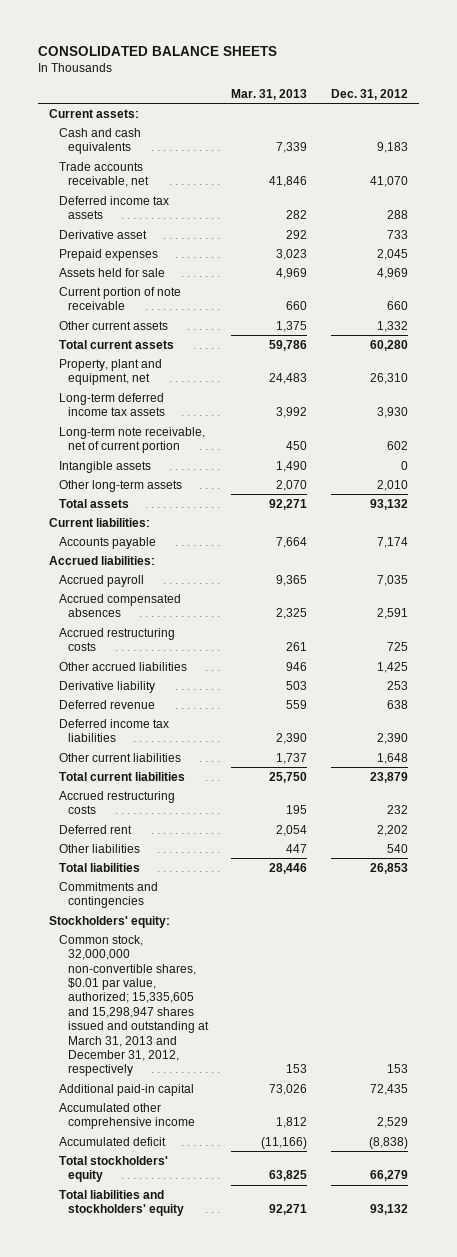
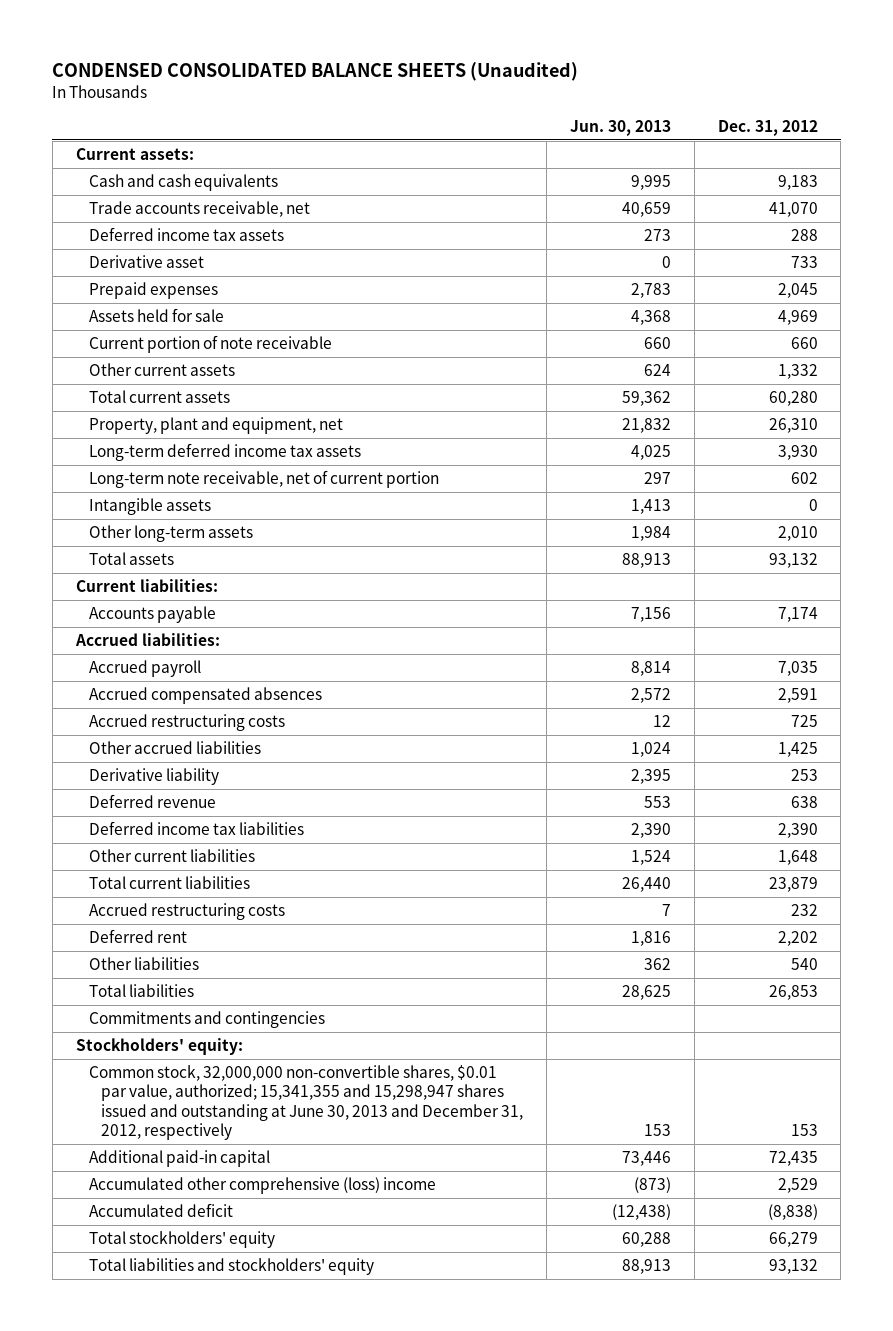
[37,45,277,56] CONSOLIDATED BALANCE SHEETS -> [52,61,579,81] CONDENSED CONSOLIDATED BALANCE SHEETS (Unaudited)
[231,88,308,100] Mar. 31, 2013 -> none
none -> [569,120,671,137] Jun. 30, 2013
[58,934,210,1077] Common stock, 32,000,000 non-convertible shares, $0.01 par value, authorized; 15,335,605 and 15,298,947 shares issued and outstanding at March 31, 2013 and December 31, 2012, respectively -> [88,1064,524,1141] Common stock, 32,000,000 non-convertible shares, $0.01 par value, authorized; 15,341,355 and 15,298,947 shares issued and outstanding at June 30, 2013 and December 31, 2012, respectively
[58,1102,196,1130] Accumulated other comprehensive income -> [88,1176,436,1194] Accumulated other comprehensive (loss) income

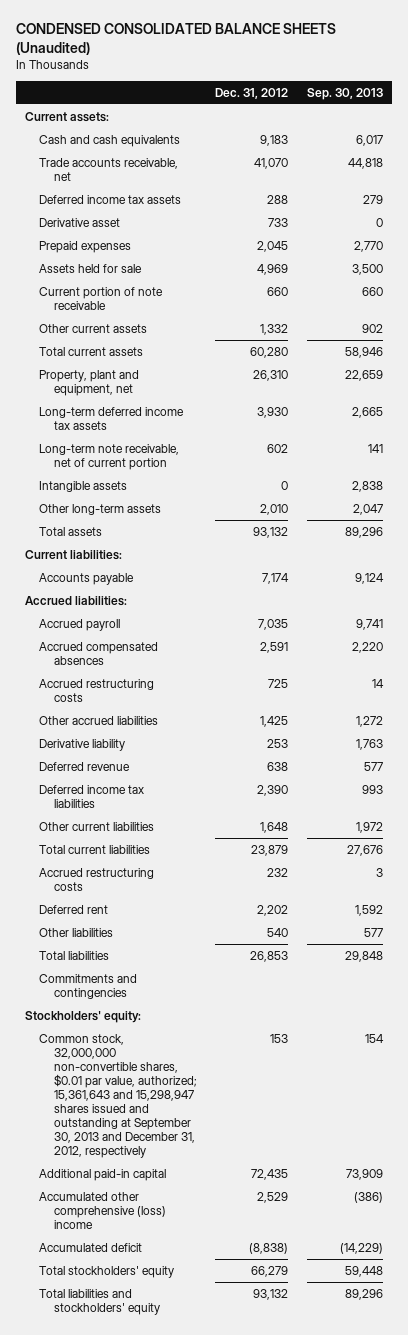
[569,120,671,137] Jun. 30, 2013 -> none
none -> [306,87,383,100] Sep. 30, 2013
[88,1064,524,1141] Common stock, 32,000,000 non-convertible shares, $0.01 par value, authorized; 15,341,355 and 15,298,947 shares issued and outstanding at June 30, 2013 and December 31, 2012, respectively -> [39,1033,197,1159] Common stock, 32,000,000 non-convertible shares, $0.01 par value, authorized; 15,361,643 and 15,298,947 shares issued and outstanding at September 30, 2013 and December 31, 2012, respectively

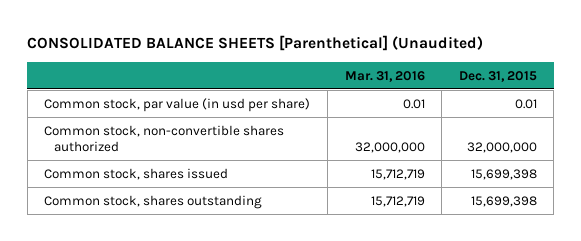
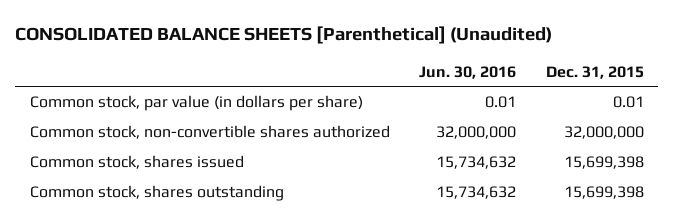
[344,70,425,82] Mar. 31, 2016 -> none
none -> [419,65,517,79] Jun. 30, 2016
[44,97,311,112] Common stock, par value (in usd per share) -> [29,95,363,112] Common stock, par value (in dollars per share)

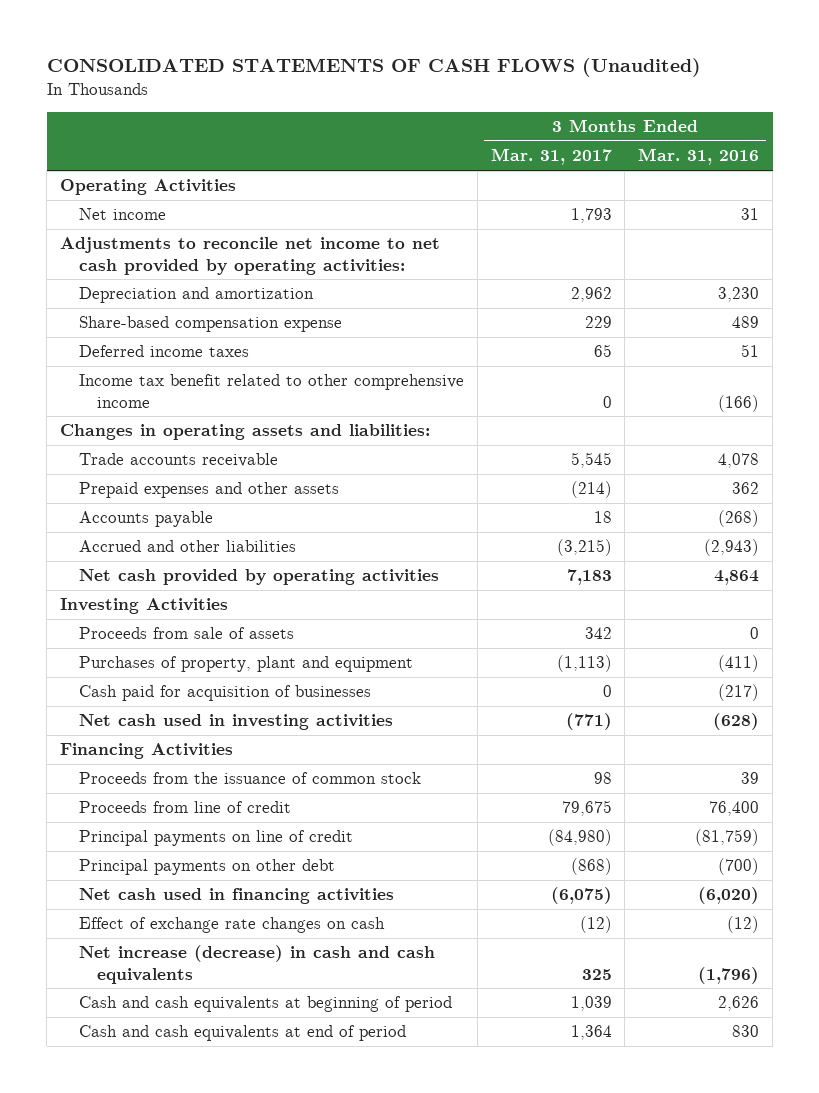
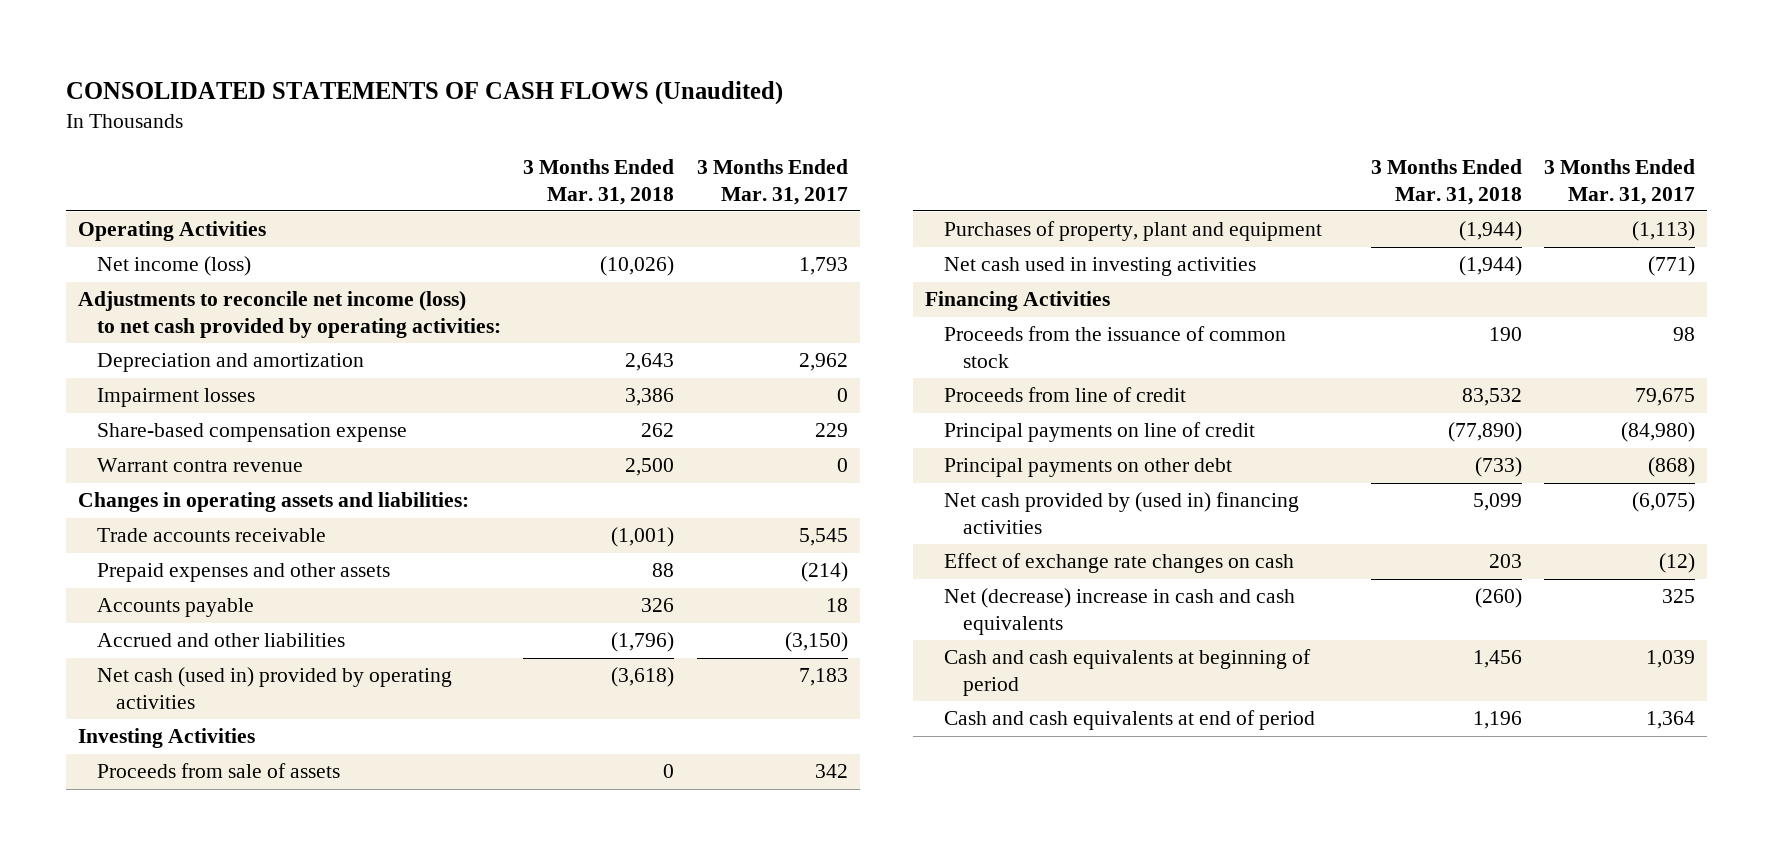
[638,148,760,166] Mar. 31, 2016 -> none
none -> [523,158,675,205] 3 Months Ended Mar. 31, 2018
[78,208,166,221] Net income -> [96,256,251,277] Net income (loss)
[59,237,440,275] Adjustments to reconcile net income to net cash provided by operating activities: -> [77,291,501,339] Adjustments to reconcile net income (loss) to net cash provided by operating activities:
none -> [96,388,255,408] Impairment losses
[78,345,249,358] Deferred income taxes -> none
[78,374,464,408] Income tax benefit related to other comprehensive income -> none
none -> [96,458,303,473] Warrant contra revenue
[556,539,612,557] (3,215) -> [785,632,849,653] (3,150)
[78,569,439,586] Net cash provided by operating activities -> [96,667,452,710] Net cash (used in) provided by operating activities
[78,685,371,702] Cash paid for acquisition of businesses -> none
[78,888,394,905] Net cash used in financing activities -> [943,492,1299,535] Net cash provided by (used in) financing activities
[78,945,435,984] Net increase (decrease) in cash and cash equivalents -> [943,588,1295,636] Net (decrease) increase in cash and cash equivalents

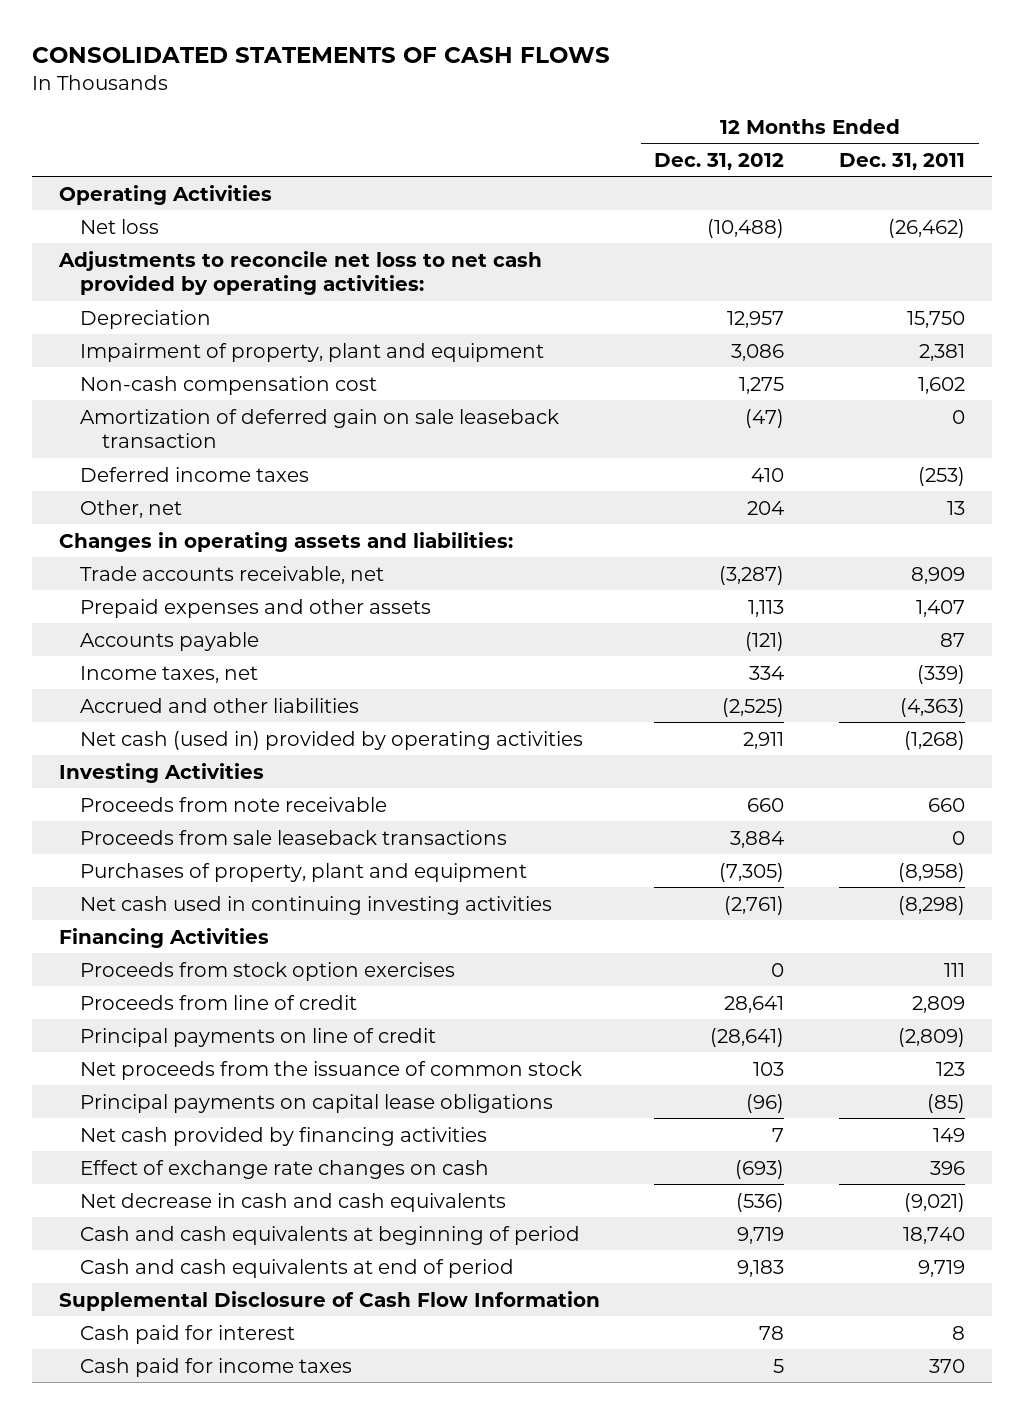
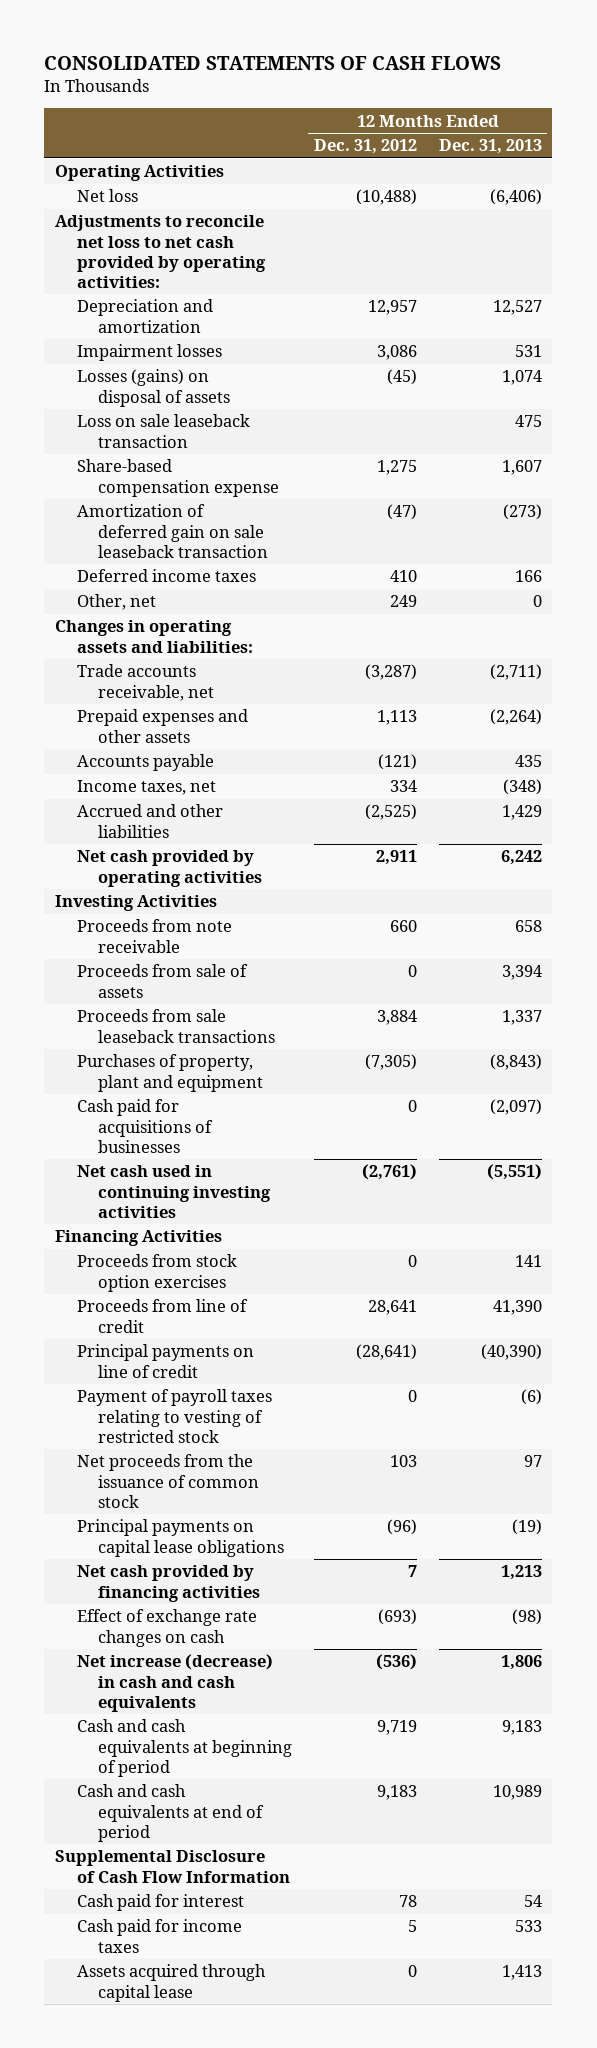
[839,152,966,170] Dec. 31, 2011 -> none
none -> [438,139,542,155] Dec. 31, 2013
[80,309,212,329] Depreciation -> [76,299,213,333] Depreciation and amortization
[80,342,545,362] Impairment of property, plant and equipment -> [76,344,222,362] Impairment losses
none -> [76,369,230,407] Losses (gains) on disposal of assets
none -> [76,414,250,448] Loss on sale leaseback transaction
[80,375,378,395] Non-cash compensation cost -> [76,459,279,497] Share-based compensation expense
[747,500,785,515] 204 -> [389,595,417,608] 249
[80,730,584,750] Net cash (used in) provided by operating activities -> [76,850,262,887] Net cash provided by operating activities
none -> [76,964,248,998] Proceeds from sale of assets
none -> [76,1099,213,1153] Cash paid for acquisitions of businesses
none -> [76,1389,272,1443] Payment of payroll taxes relating to vesting of restricted stock
[80,1192,507,1212] Net decrease in cash and cash equivalents -> [76,1654,273,1712] Net increase (decrease) in cash and cash equivalents
none -> [76,1964,266,2002] Assets acquired through capital lease

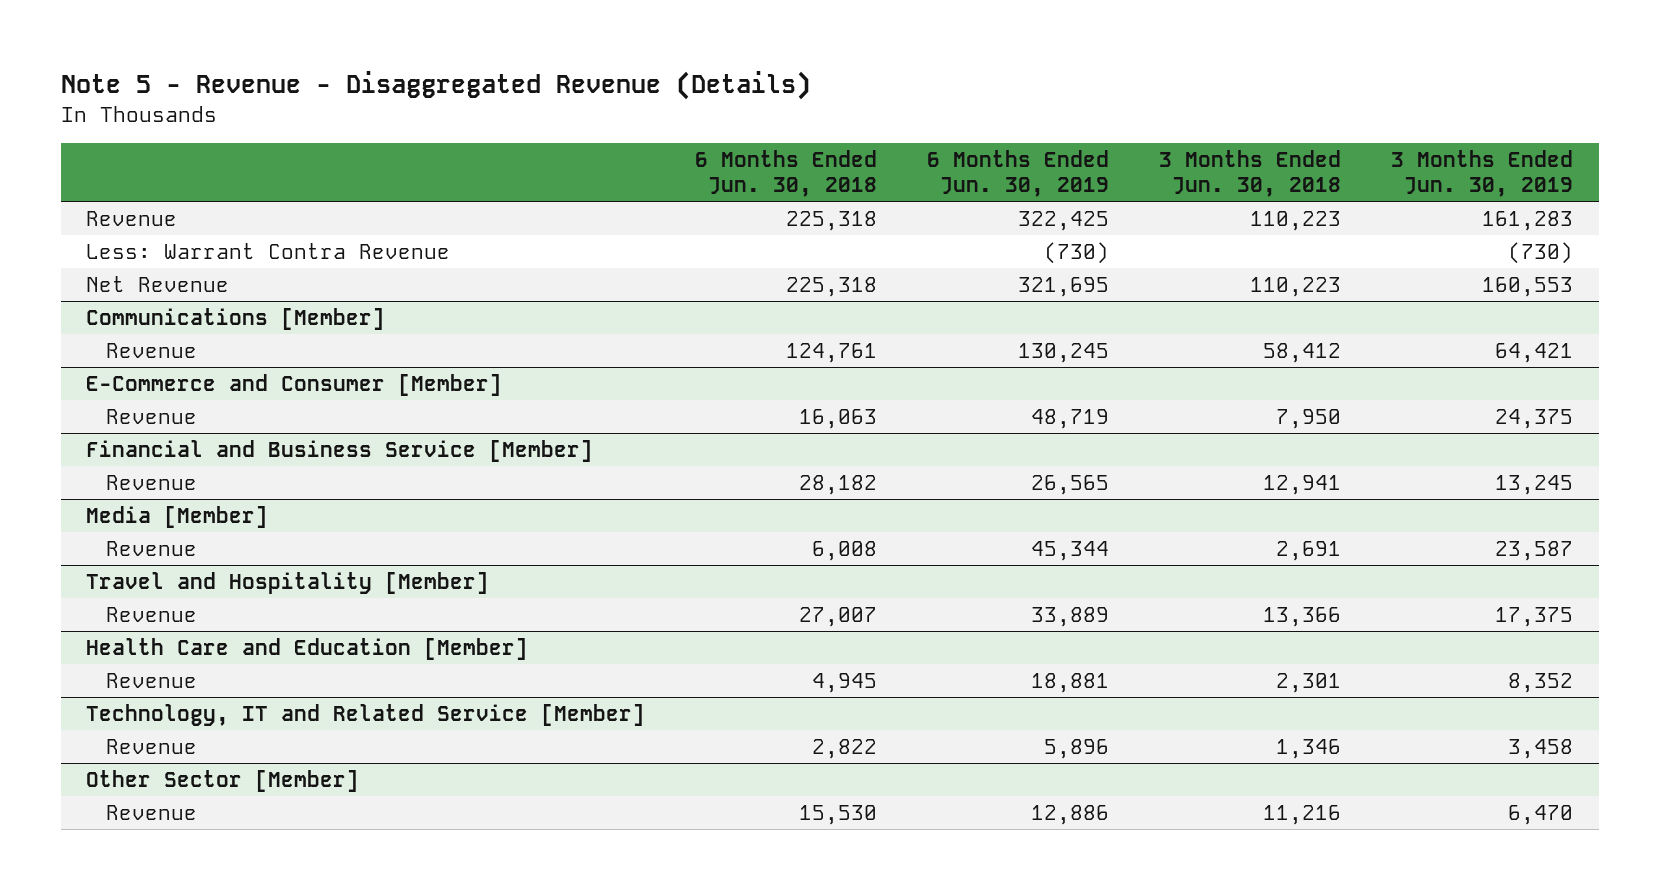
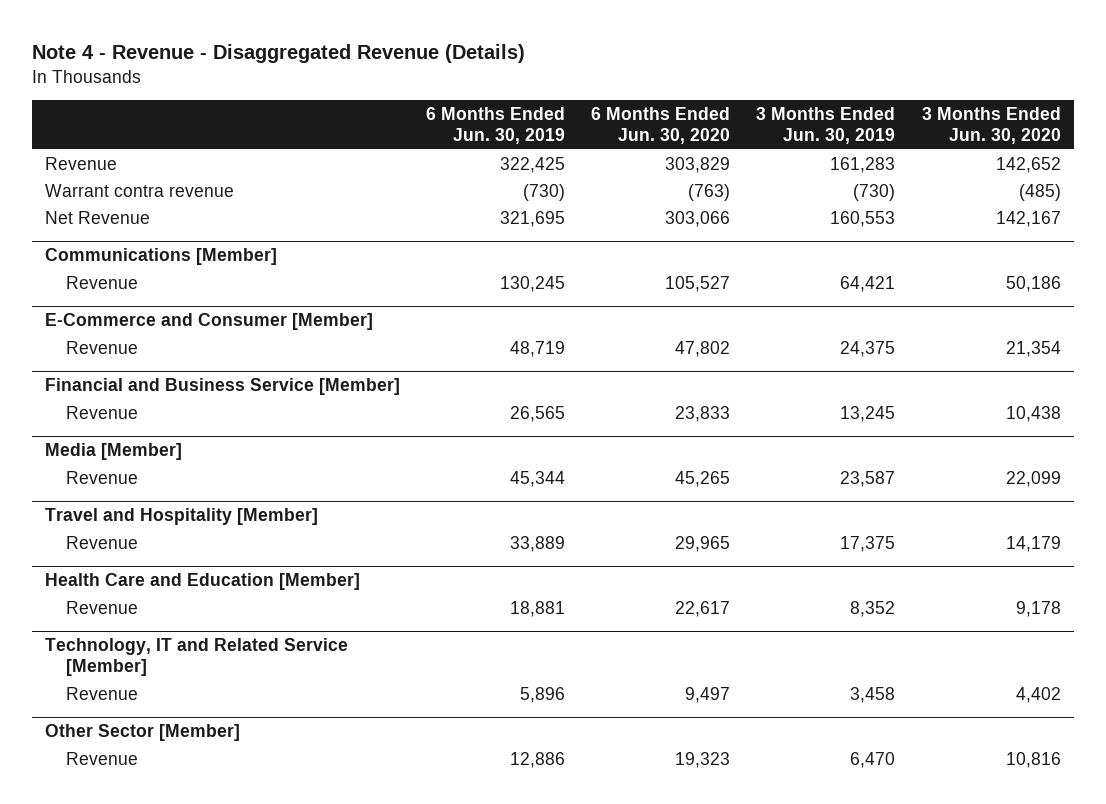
[60,71,811,101] Note 5 - Revenue - Disaggregated Revenue (Details) -> [32,44,526,64] Note 4 - Revenue - Disaggregated Revenue (Details)
[694,149,877,198] 6 Months Ended Jun. 30, 2018 -> none
[1159,149,1342,198] 3 Months Ended Jun. 30, 2018 -> none
none -> [591,107,731,145] 6 Months Ended Jun. 30, 2020
none -> [921,107,1061,145] 3 Months Ended Jun. 30, 2020
[85,242,450,259] Less: Warrant Contra Revenue -> [45,183,235,197] Warrant contra revenue

